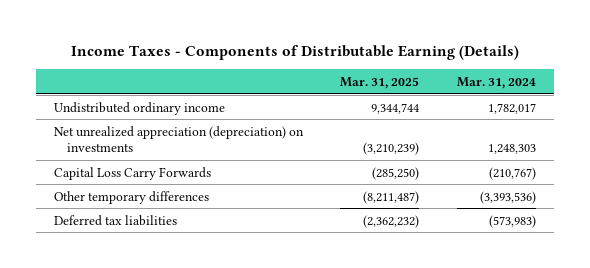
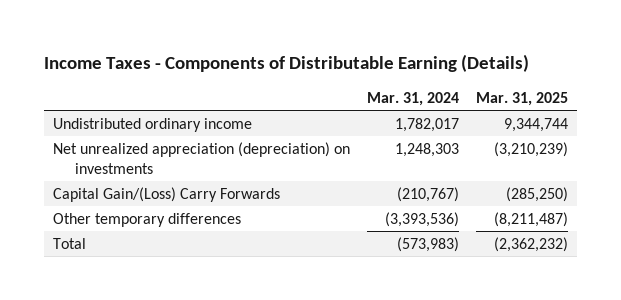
[54,166,212,180] Capital Loss Carry Forwards -> [52,186,280,202] Capital Gain/(Loss) Carry Forwards
[54,214,178,226] Deferred tax liabilities -> [52,237,86,249] Total

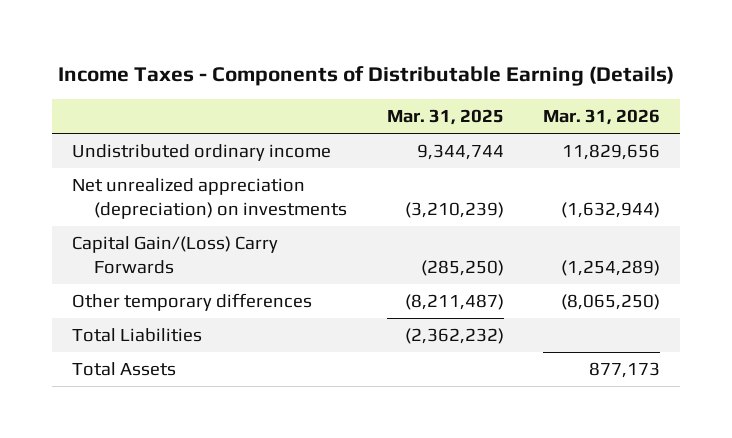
[367,91,460,106] Mar. 31, 2024 -> none
none -> [543,109,661,126] Mar. 31, 2026
[52,237,86,249] Total -> [72,327,203,342] Total Liabilities
none -> [72,361,177,376] Total Assets

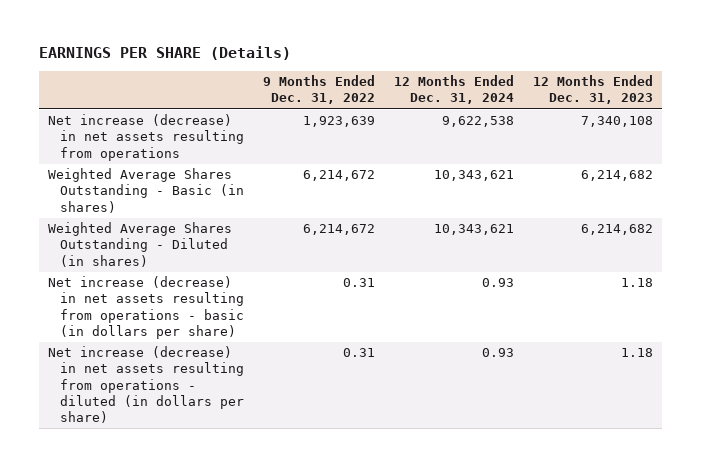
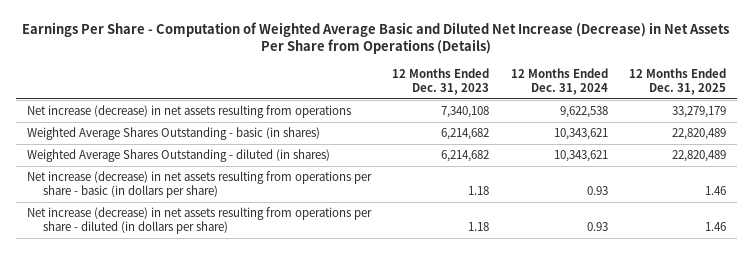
[38,46,291,61] EARNINGS PER SHARE (Details) -> [22,21,730,55] Earnings Per Share - Computation of Weighted Average Basic and Diluted Net Increase (Decrease) in Net Assets Per Share from Operations (Details)
[263,75,376,105] 9 Months Ended Dec. 31, 2022 -> none
none -> [629,67,727,95] 12 Months Ended Dec. 31, 2025
[48,168,245,213] Weighted Average Shares Outstanding - Basic (in shares) -> [26,127,320,141] Weighted Average Shares Outstanding - basic (in shares)
[48,222,233,267] Weighted Average Shares Outstanding - Diluted (in shares) -> [26,149,330,163] Weighted Average Shares Outstanding - diluted (in shares)
[48,276,245,339] Net increase (decrease) in net assets resulting from operations - basic (in dollars per share) -> [26,171,372,198] Net increase (decrease) in net assets resulting from operations per share - basic (in dollars per share)
[48,346,245,423] Net increase (decrease) in net assets resulting from operations - diluted (in dollars per share) -> [26,207,372,234] Net increase (decrease) in net assets resulting from operations per share - diluted (in dollars per share)

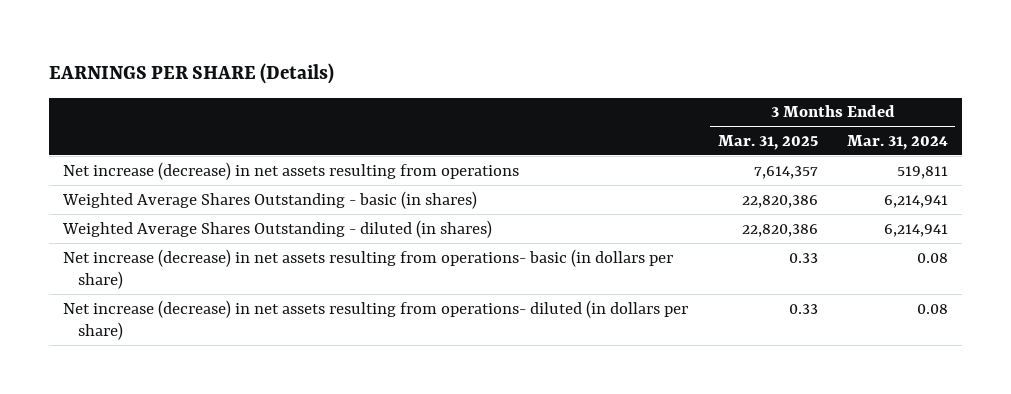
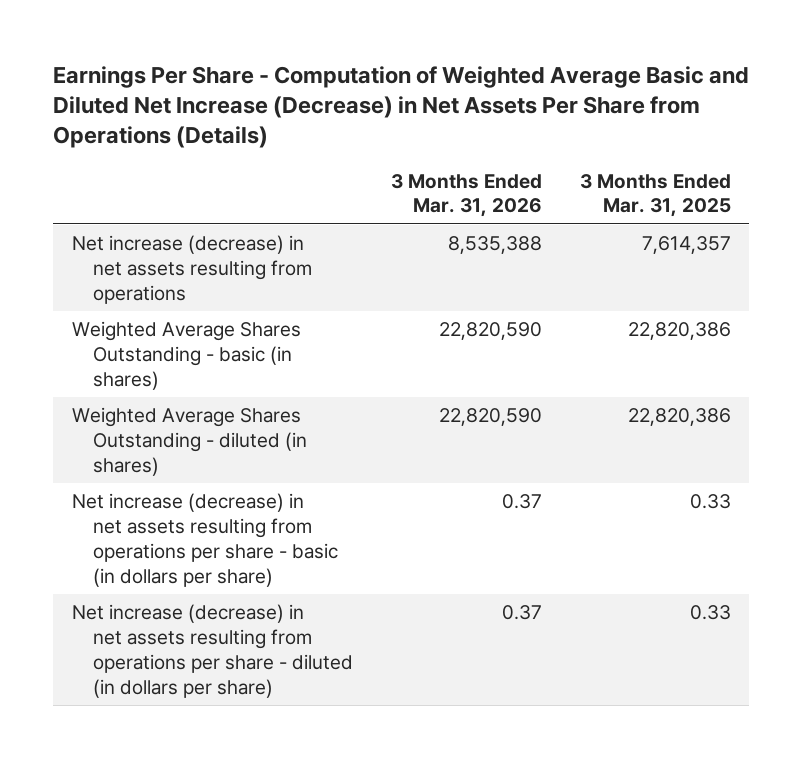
[48,62,334,84] EARNINGS PER SHARE (Details) -> [52,65,749,149] Earnings Per Share - Computation of Weighted Average Basic and Diluted Net Increase (Decrease) in Net Assets Per Share from Operations (Details)
[846,134,948,150] Mar. 31, 2024 -> none
none -> [390,173,542,218] 3 Months Ended Mar. 31, 2026
[63,248,674,290] Net increase (decrease) in net assets resulting from operations- basic (in dollars per share) -> [71,493,339,587] Net increase (decrease) in net assets resulting from operations per share - basic (in dollars per share)
[63,299,689,341] Net increase (decrease) in net assets resulting from operations- diluted (in dollars per share) -> [71,604,354,698] Net increase (decrease) in net assets resulting from operations per share - diluted (in dollars per share)

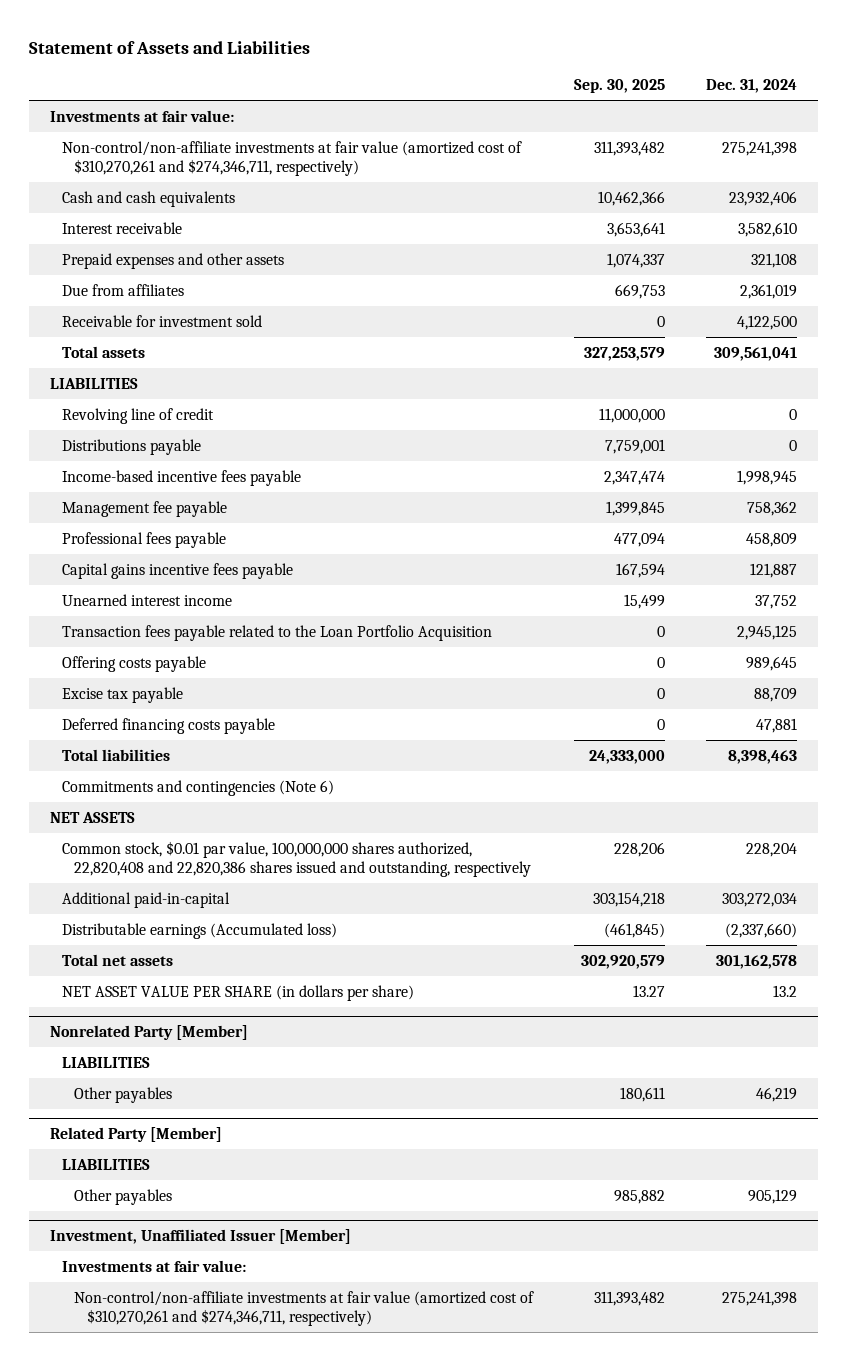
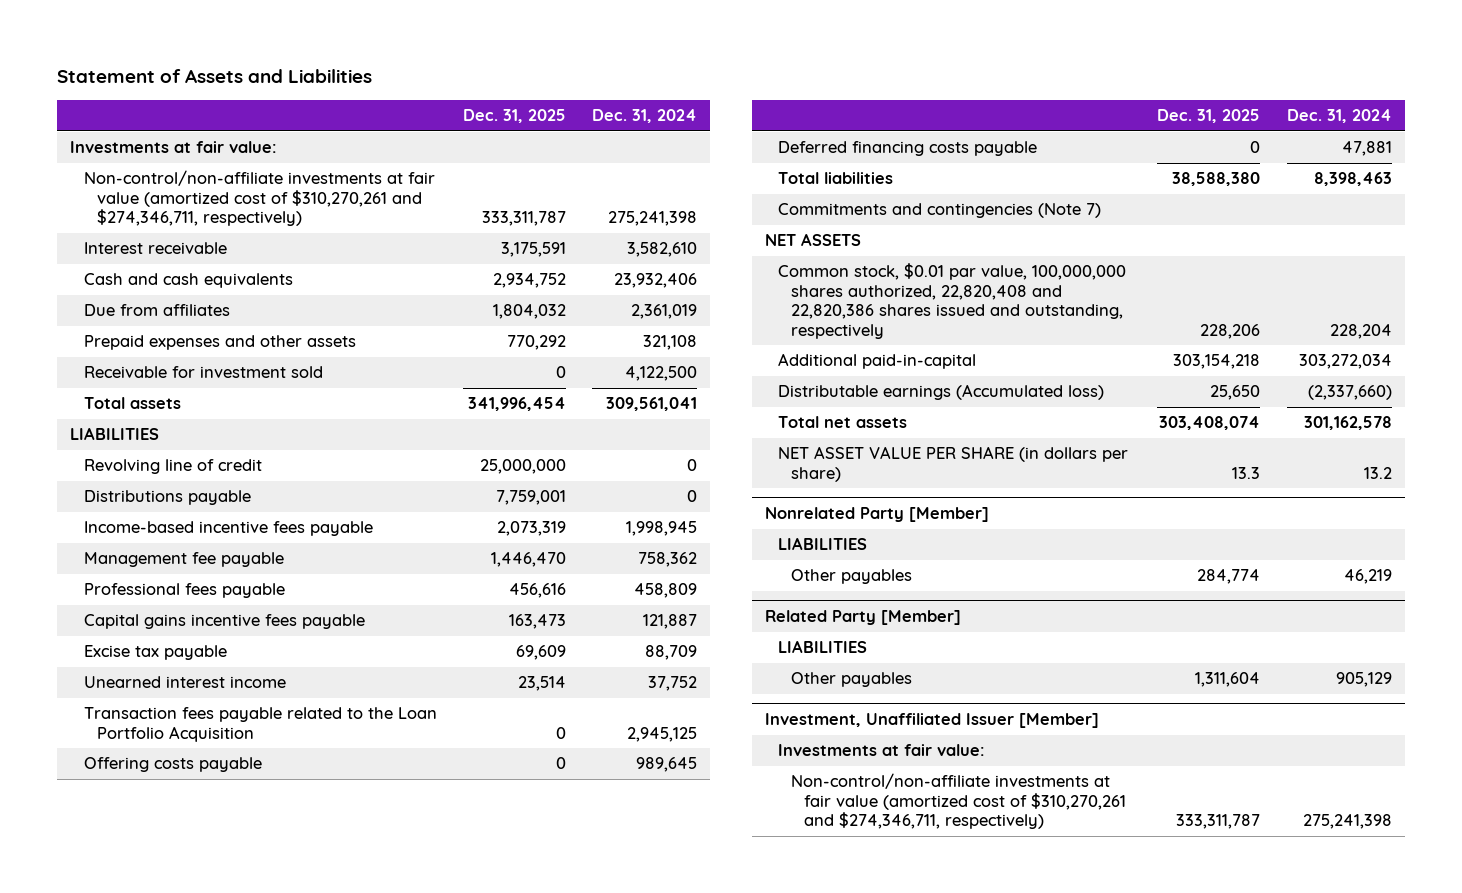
[574,79,666,94] Sep. 30, 2025 -> none
none -> [462,109,566,124] Dec. 31, 2025
[62,190,236,207] Cash and cash equivalents -> [83,273,293,289] Cash and cash equivalents
[62,252,285,269] Prepaid expenses and other assets -> [83,335,356,351] Prepaid expenses and other assets
[62,686,184,703] Excise tax payable -> [83,645,227,661] Excise tax payable
[62,779,335,796] Commitments and contingencies (Note 6) -> [778,203,1102,219] Commitments and contingencies (Note 7)

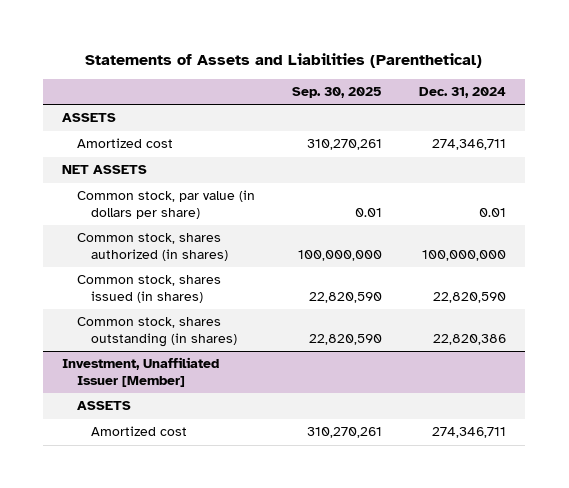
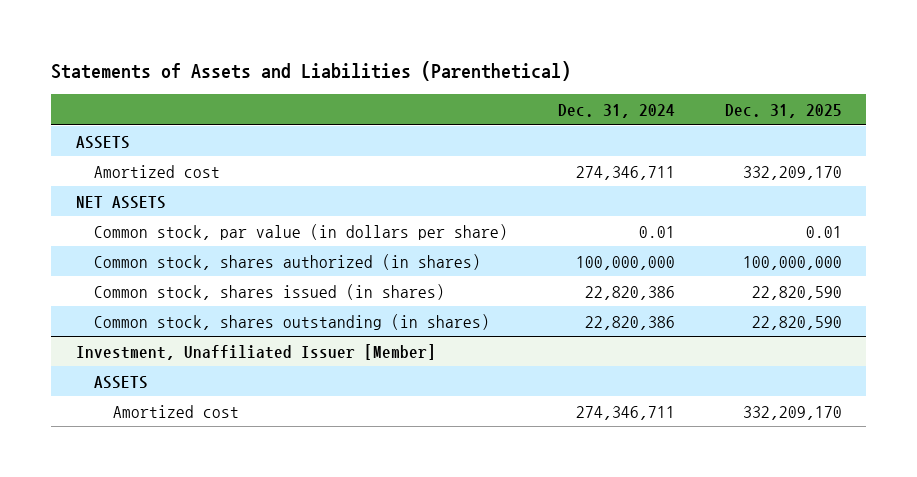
[292,87,383,99] Sep. 30, 2025 -> none
none -> [724,104,842,119] Dec. 31, 2025
[433,291,507,303] 22,820,590 -> [585,285,676,300] 22,820,386

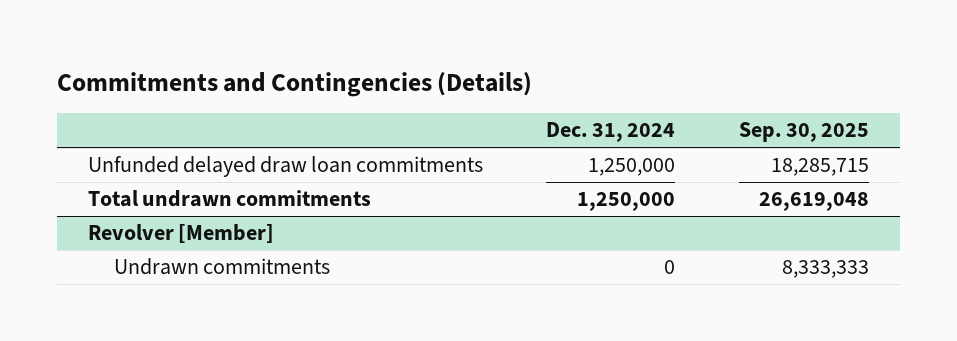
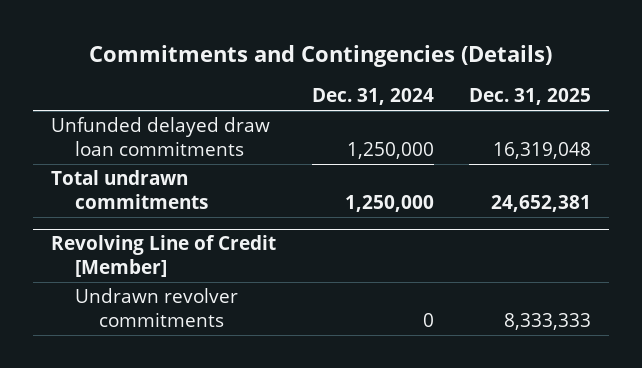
[738,122,869,143] Sep. 30, 2025 -> none
none -> [469,88,592,106] Dec. 31, 2025
[88,224,275,244] Revolver [Member] -> none
none -> [50,235,276,278] Revolving Line of Credit [Member]
[113,258,330,276] Undrawn commitments -> [75,288,239,328] Undrawn revolver commitments

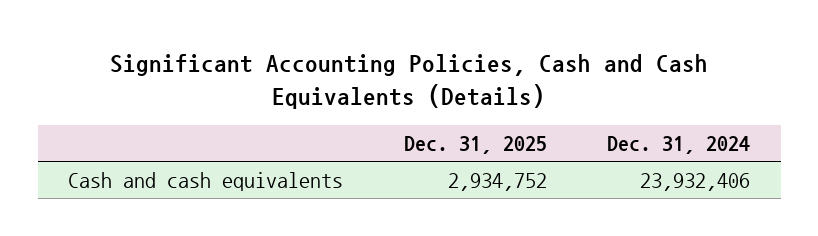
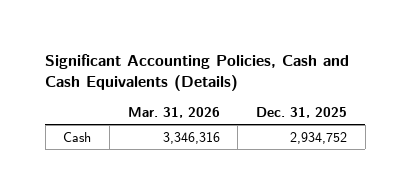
[607,136,751,155] Dec. 31, 2024 -> none
none -> [127,107,220,119] Mar. 31, 2026
[67,171,343,191] Cash and cash equivalents -> [63,131,92,142] Cash

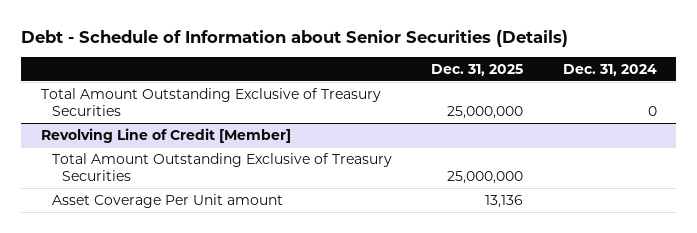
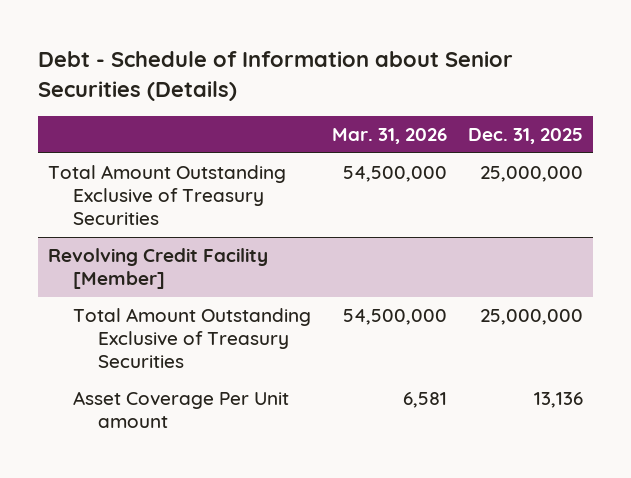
[562,63,657,76] Dec. 31, 2024 -> none
none -> [332,128,448,145] Mar. 31, 2026
[40,127,291,143] Revolving Line of Credit [Member] -> [48,248,269,290] Revolving Credit Facility [Member]

